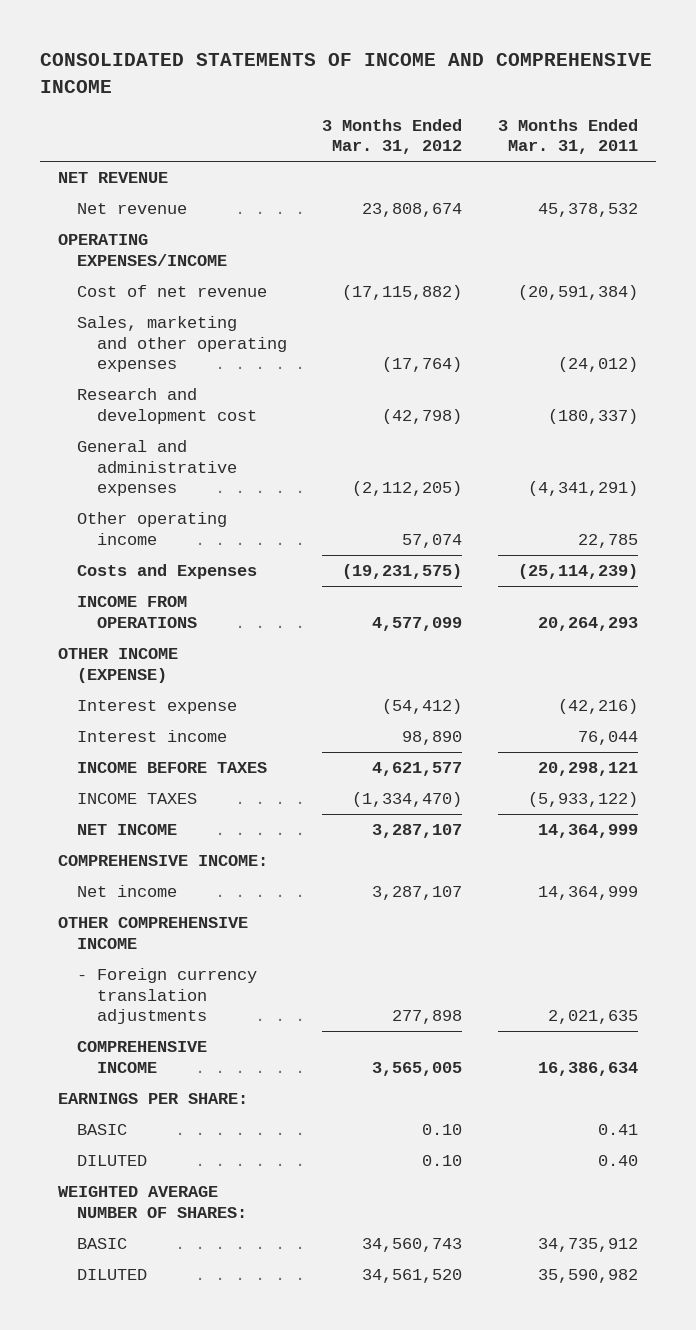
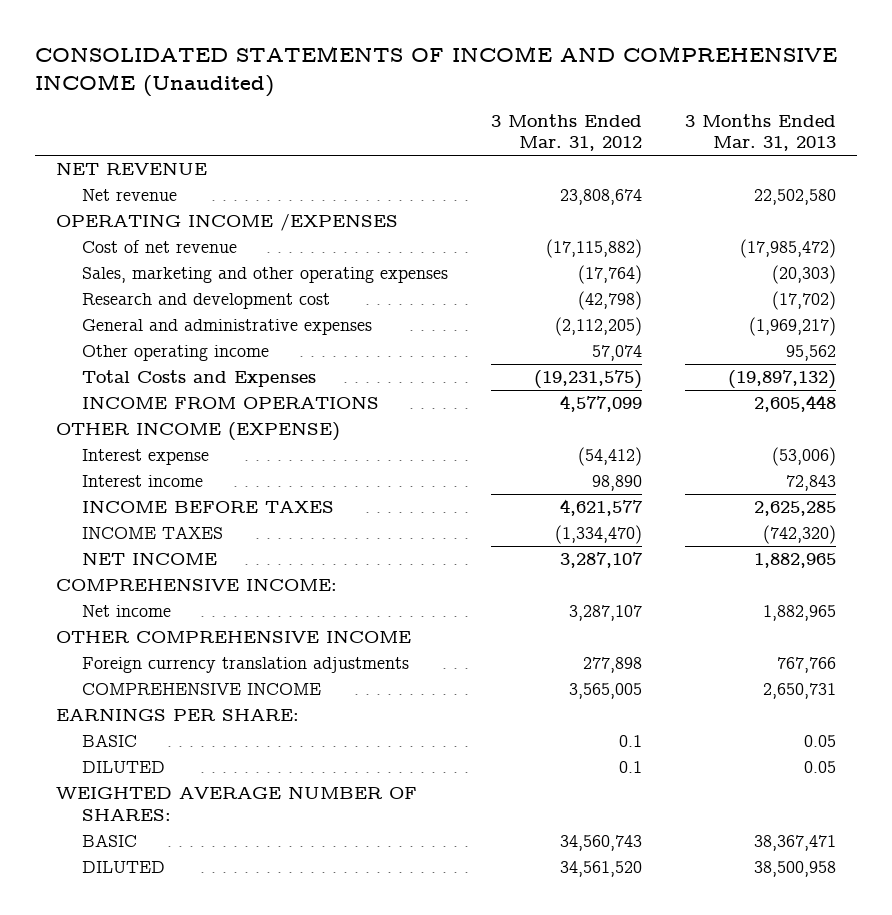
[39,53,652,93] CONSOLIDATED STATEMENTS OF INCOME AND COMPREHENSIVE INCOME -> [34,46,837,97] CONSOLIDATED STATEMENTS OF INCOME AND COMPREHENSIVE INCOME (Unaudited)
[498,118,639,155] 3 Months Ended Mar. 31, 2011 -> none
none -> [684,113,836,152] 3 Months Ended Mar. 31, 2013
[57,234,228,266] OPERATING EXPENSES/INCOME -> [56,213,399,232] OPERATING INCOME /EXPENSES
[77,564,258,580] Costs and Expenses -> [81,370,316,388] Total Costs and Expenses
[77,968,258,1025] - Foreign currency translation adjustments -> [81,657,409,674] Foreign currency translation adjustments
[422,1124,463,1136] 0.10 -> [618,735,642,748] 0.1
[422,1155,463,1167] 0.10 -> [618,761,642,774] 0.1

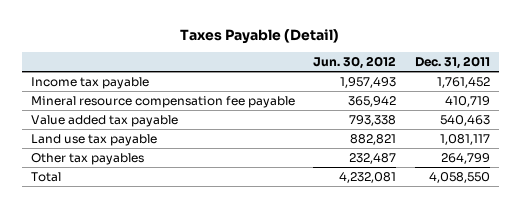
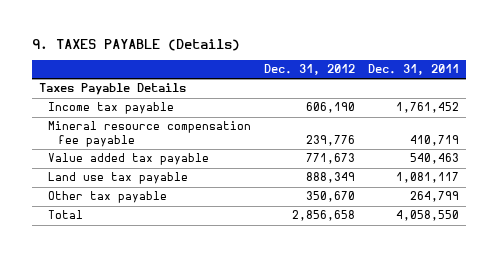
[180,29,340,45] Taxes Payable (Detail) -> [32,38,241,51] 9. TAXES PAYABLE (Details)
[313,56,397,70] Jun. 30, 2012 -> none
none -> [264,64,356,76] Dec. 31, 2012
none -> [38,83,186,96] Taxes Payable Details
[30,152,144,165] Other tax payables -> [48,191,168,204] Other tax payable

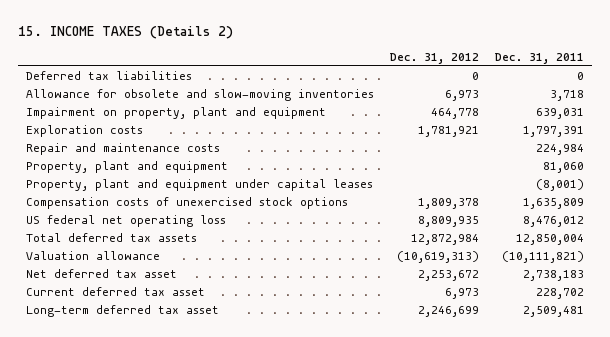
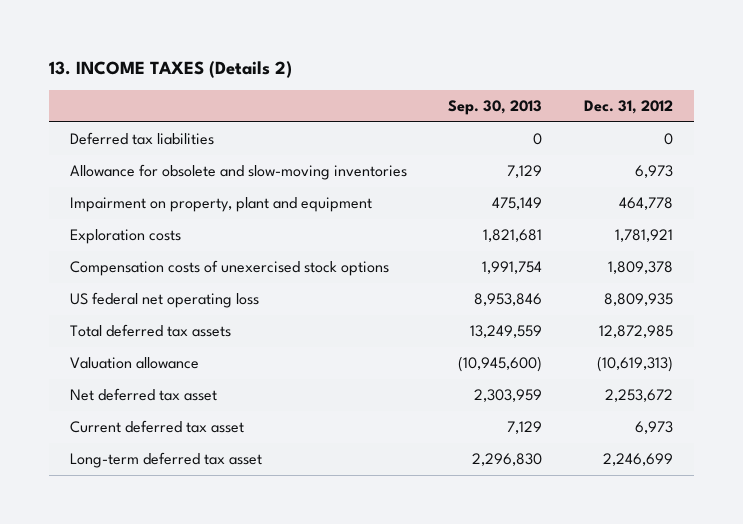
[17,26,233,40] 15. INCOME TAXES (Details 2) -> [48,60,292,78] 13. INCOME TAXES (Details 2)
[495,53,585,65] Dec. 31, 2011 -> none
none -> [448,99,543,115] Sep. 30, 2013
[25,142,220,155] Repair and maintenance costs -> none
[25,160,228,173] Property, plant and equipment -> none
[25,178,373,191] Property, plant and equipment under capital leases -> none
[411,233,480,245] 12,872,984 -> [598,325,673,339] 12,872,985

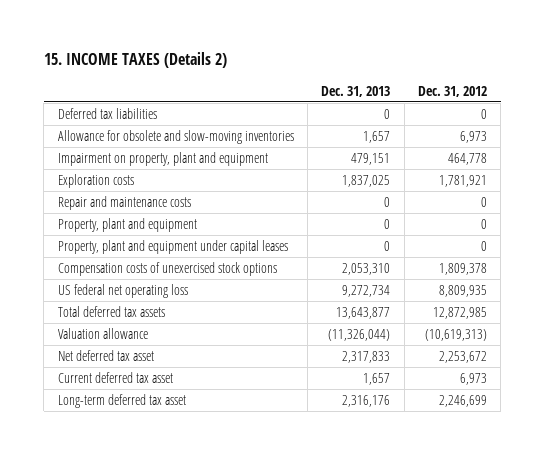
[48,60,292,78] 13. INCOME TAXES (Details 2) -> [43,52,227,69] 15. INCOME TAXES (Details 2)
[448,99,543,115] Sep. 30, 2013 -> none
none -> [321,85,391,97] Dec. 31, 2013
none -> [57,196,191,211] Repair and maintenance costs
none -> [57,218,197,233] Property, plant and equipment
none -> [57,240,288,255] Property, plant and equipment under capital leases

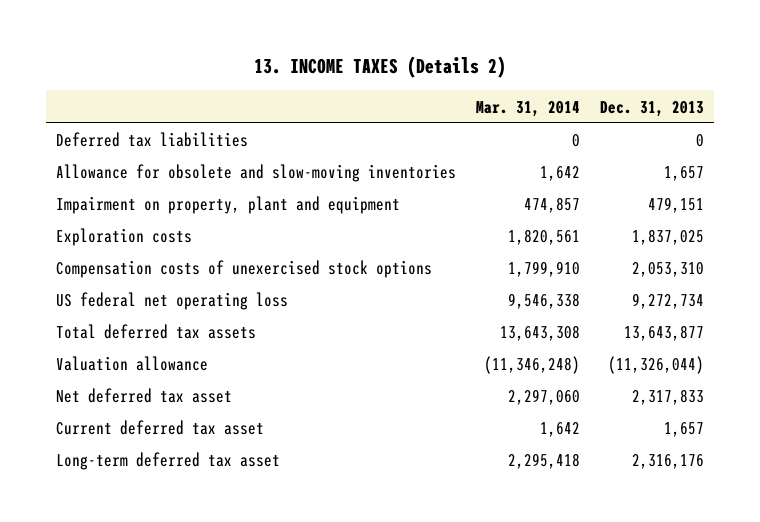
[43,52,227,69] 15. INCOME TAXES (Details 2) -> [254,56,507,79] 13. INCOME TAXES (Details 2)
[417,85,487,97] Dec. 31, 2012 -> none
none -> [476,100,581,117] Mar. 31, 2014
[57,196,191,211] Repair and maintenance costs -> none
[57,218,197,233] Property, plant and equipment -> none
[57,240,288,255] Property, plant and equipment under capital leases -> none

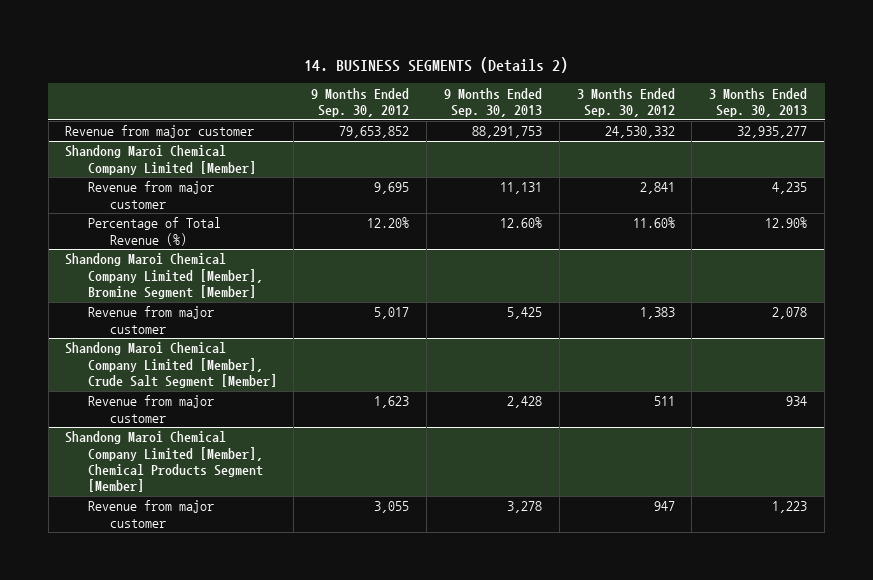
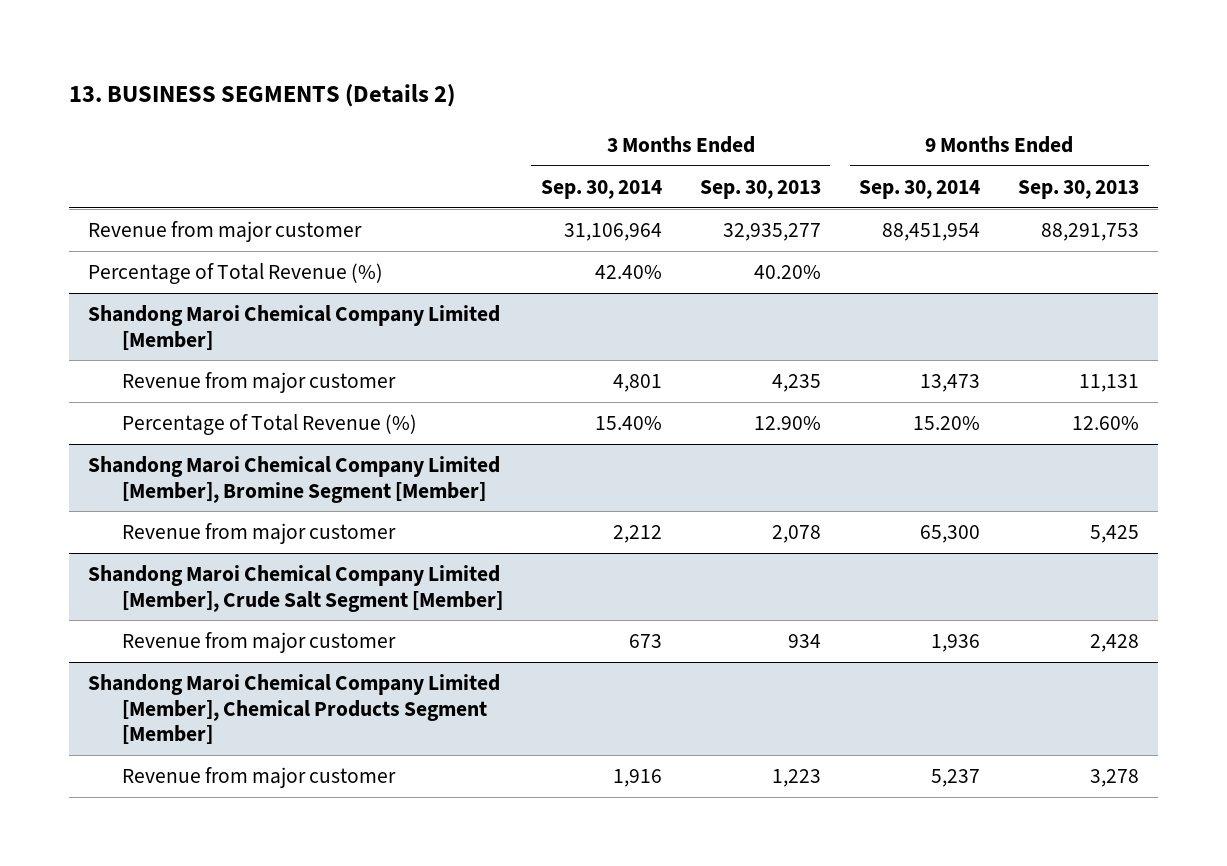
[304,56,569,73] 14. BUSINESS SEGMENTS (Details 2) -> [68,84,455,108] 13. BUSINESS SEGMENTS (Details 2)
[311,87,410,118] 9 Months Ended Sep. 30, 2012 -> none
[576,87,675,118] 3 Months Ended Sep. 30, 2012 -> none
none -> [540,179,662,199] Sep. 30, 2014
none -> [859,179,981,199] Sep. 30, 2014
none -> [88,263,384,285] Percentage of Total Revenue (%)

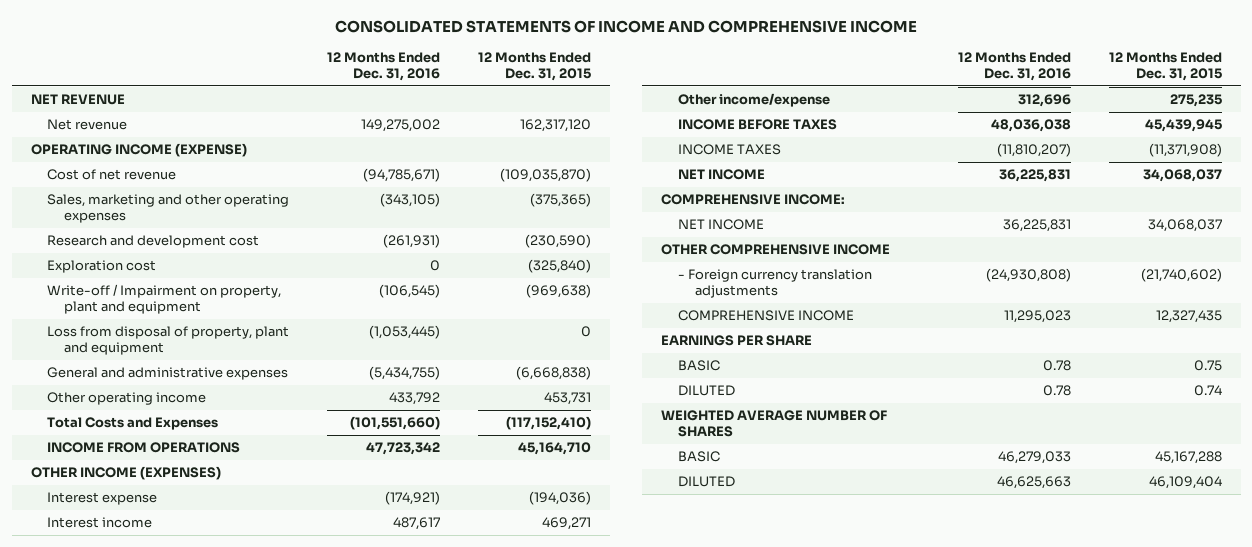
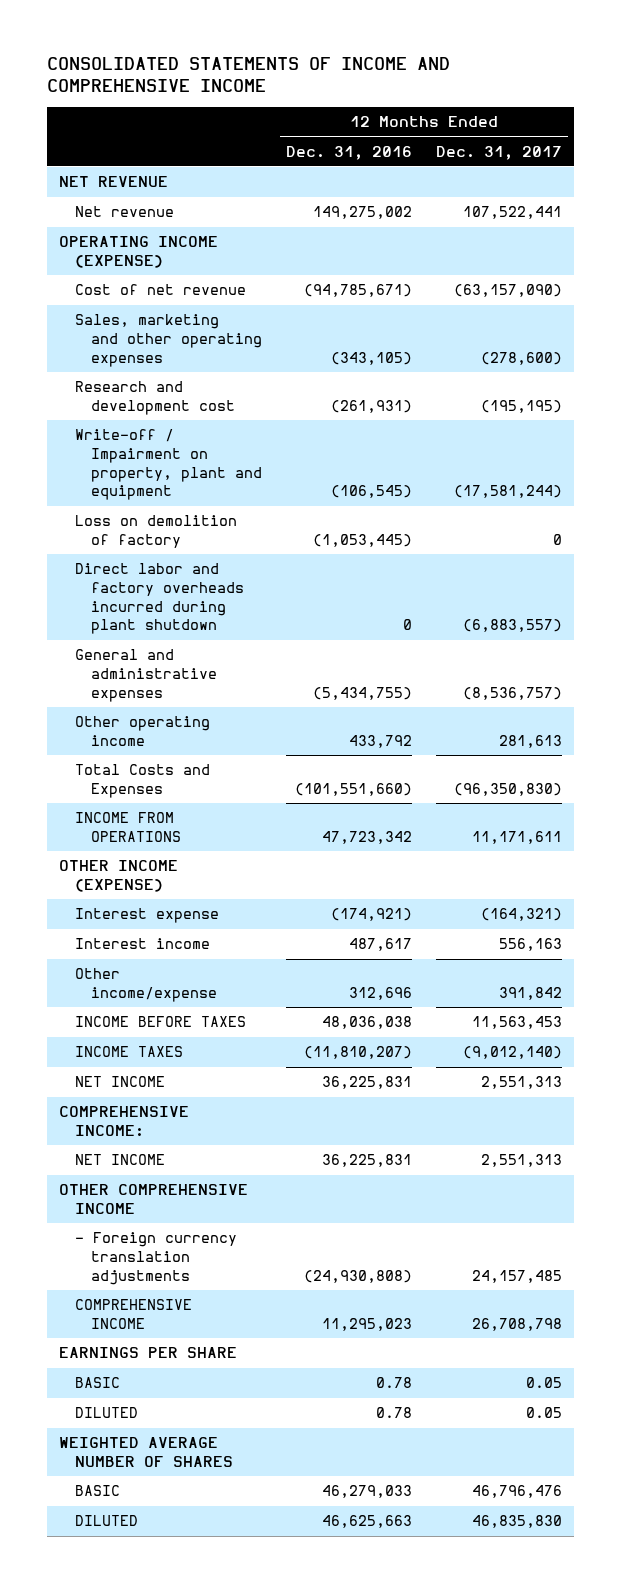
[478,52,592,82] 12 Months Ended Dec. 31, 2015 -> none
none -> [436,145,563,160] Dec. 31, 2017
[47,260,157,274] Exploration cost -> none
[47,326,290,356] Loss from disposal of property, plant and equipment -> [75,515,238,548] Loss on demolition of factory
none -> [75,563,245,635] Direct labor and factory overheads incurred during plant shutdown
[30,466,221,481] OTHER INCOME (EXPENSES) -> [59,860,179,892] OTHER INCOME (EXPENSE)

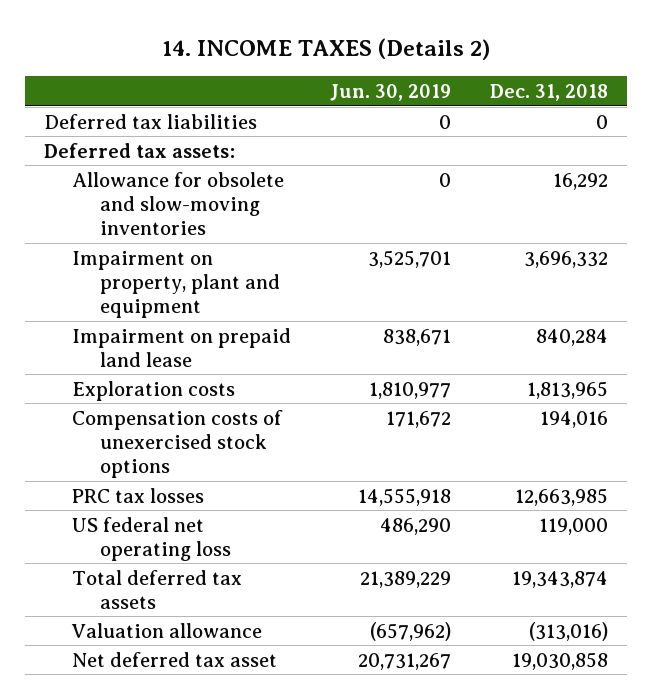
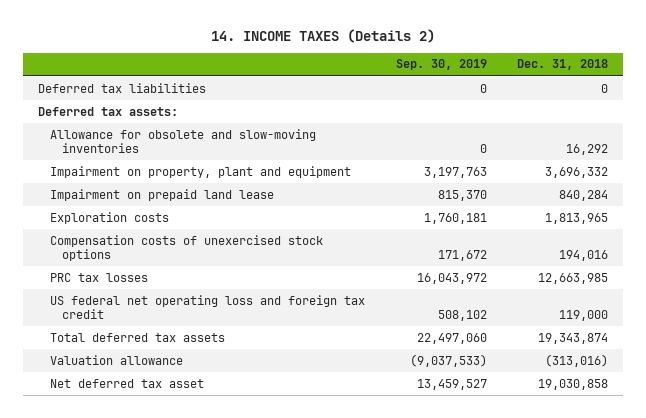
[330,83,452,101] Jun. 30, 2019 -> none
none -> [395,59,487,71] Sep. 30, 2019
[72,516,232,561] US federal net operating loss -> [50,294,366,319] US federal net operating loss and foreign tax credit

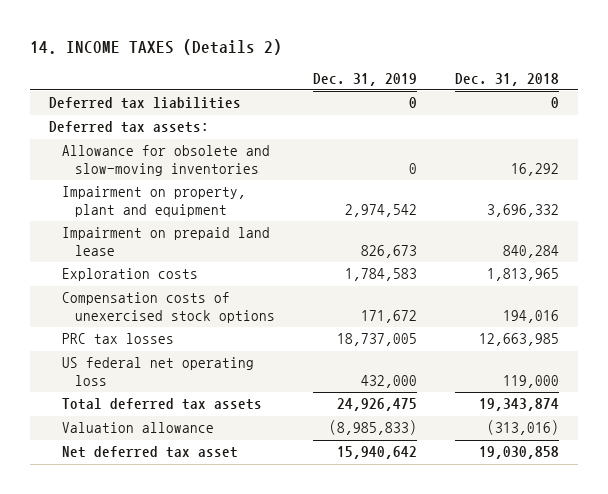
[395,59,487,71] Sep. 30, 2019 -> none
none -> [313,72,418,86] Dec. 31, 2019
[50,294,366,319] US federal net operating loss and foreign tax credit -> [62,357,255,386] US federal net operating loss

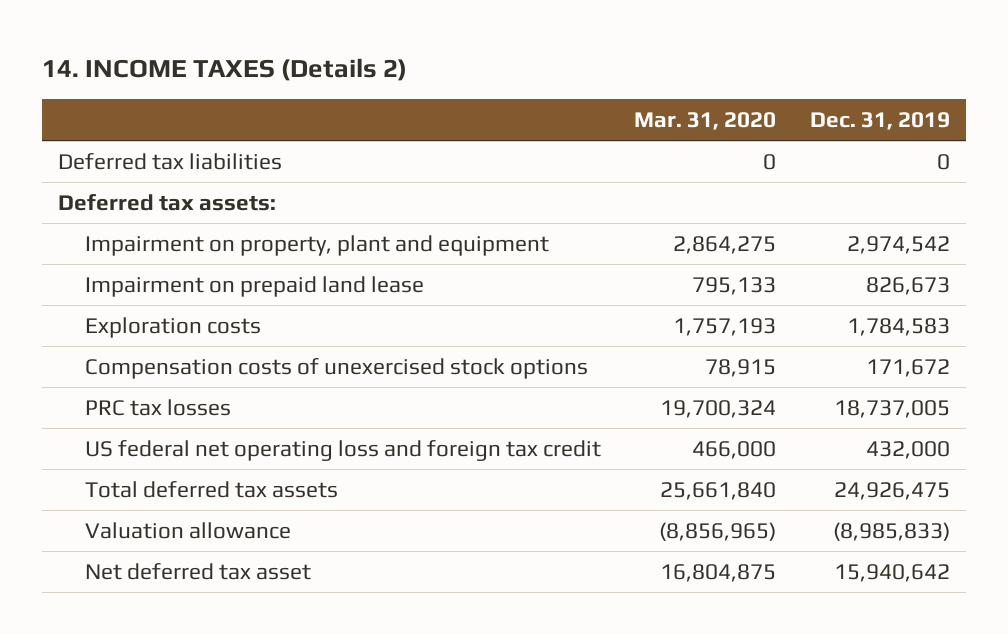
[455,72,560,86] Dec. 31, 2018 -> none
none -> [634,112,777,131] Mar. 31, 2020
[62,145,271,176] Allowance for obsolete and slow-moving inventories -> none
[62,357,255,386] US federal net operating loss -> [84,439,601,461] US federal net operating loss and foreign tax credit

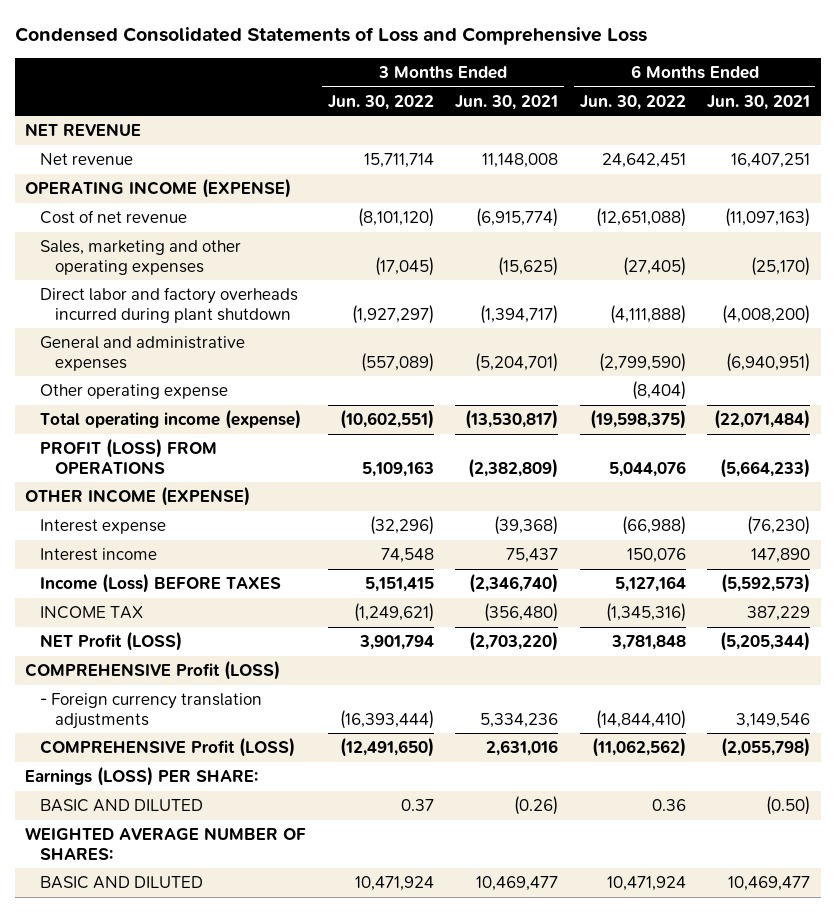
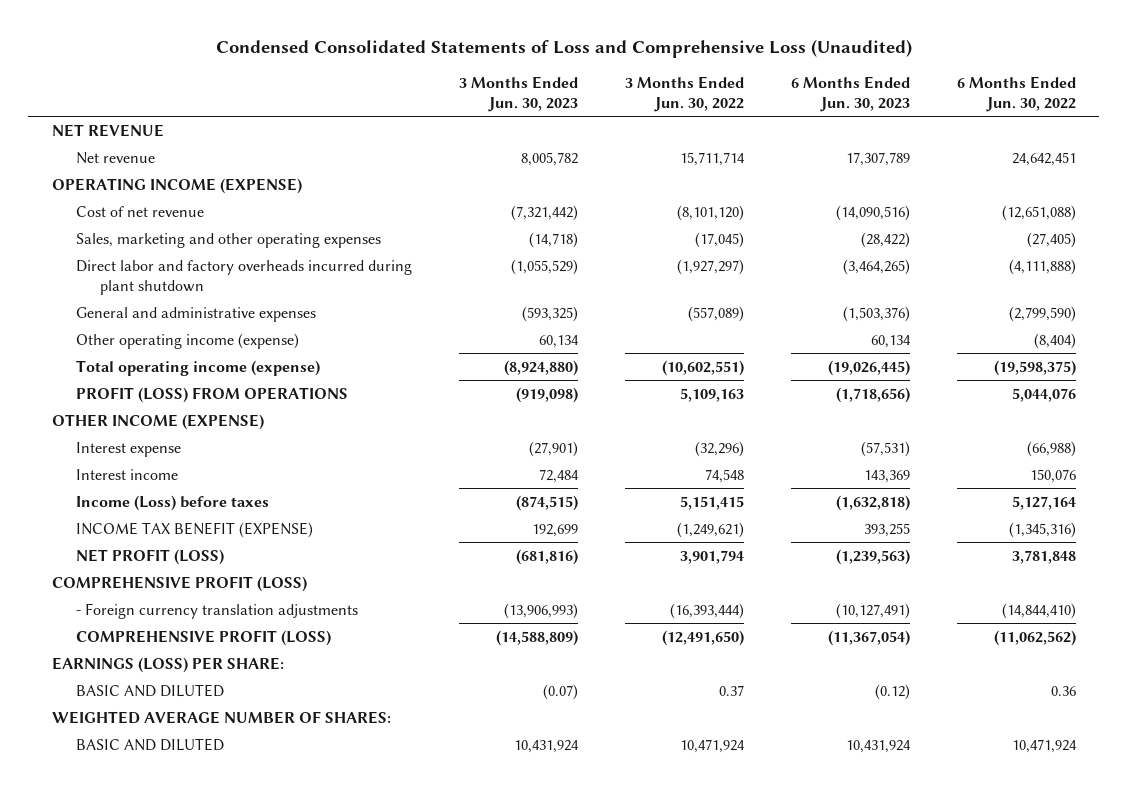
[14,26,647,45] Condensed Consolidated Statements of Loss and Comprehensive Loss -> [215,39,912,59] Condensed Consolidated Statements of Loss and Comprehensive Loss (Unaudited)
[455,94,559,110] Jun. 30, 2021 -> none
[706,94,810,110] Jun. 30, 2021 -> none
none -> [458,76,578,112] 3 Months Ended Jun. 30, 2023
none -> [790,76,910,112] 6 Months Ended Jun. 30, 2023
[40,384,229,400] Other operating expense -> [75,332,299,349] Other operating income (expense)
[40,573,282,594] Income (Loss) BEFORE TAXES -> [75,494,269,511] Income (Loss) before taxes
[40,606,144,620] INCOME TAX -> [75,521,313,538] INCOME TAX BENEFIT (EXPENSE)
[40,631,183,652] NET Profit (LOSS) -> [75,548,224,565] NET PROFIT (LOSS)
[25,660,281,681] COMPREHENSIVE Profit (LOSS) -> [51,575,307,592] COMPREHENSIVE PROFIT (LOSS)
[40,737,296,758] COMPREHENSIVE Profit (LOSS) -> [75,629,331,646] COMPREHENSIVE PROFIT (LOSS)
[25,766,259,787] Earnings (LOSS) PER SHARE: -> [51,656,284,673] EARNINGS (LOSS) PER SHARE:

